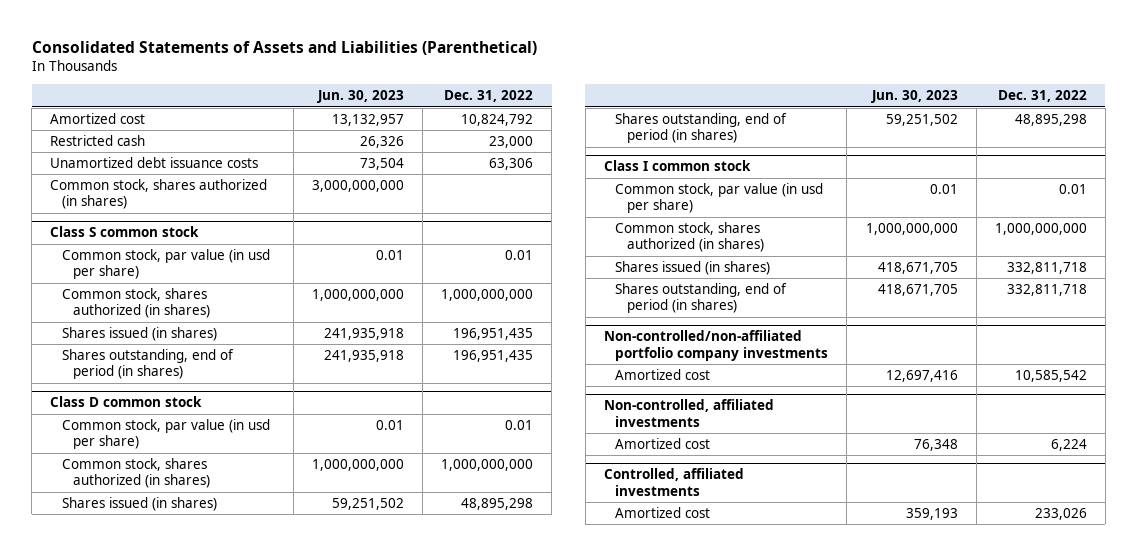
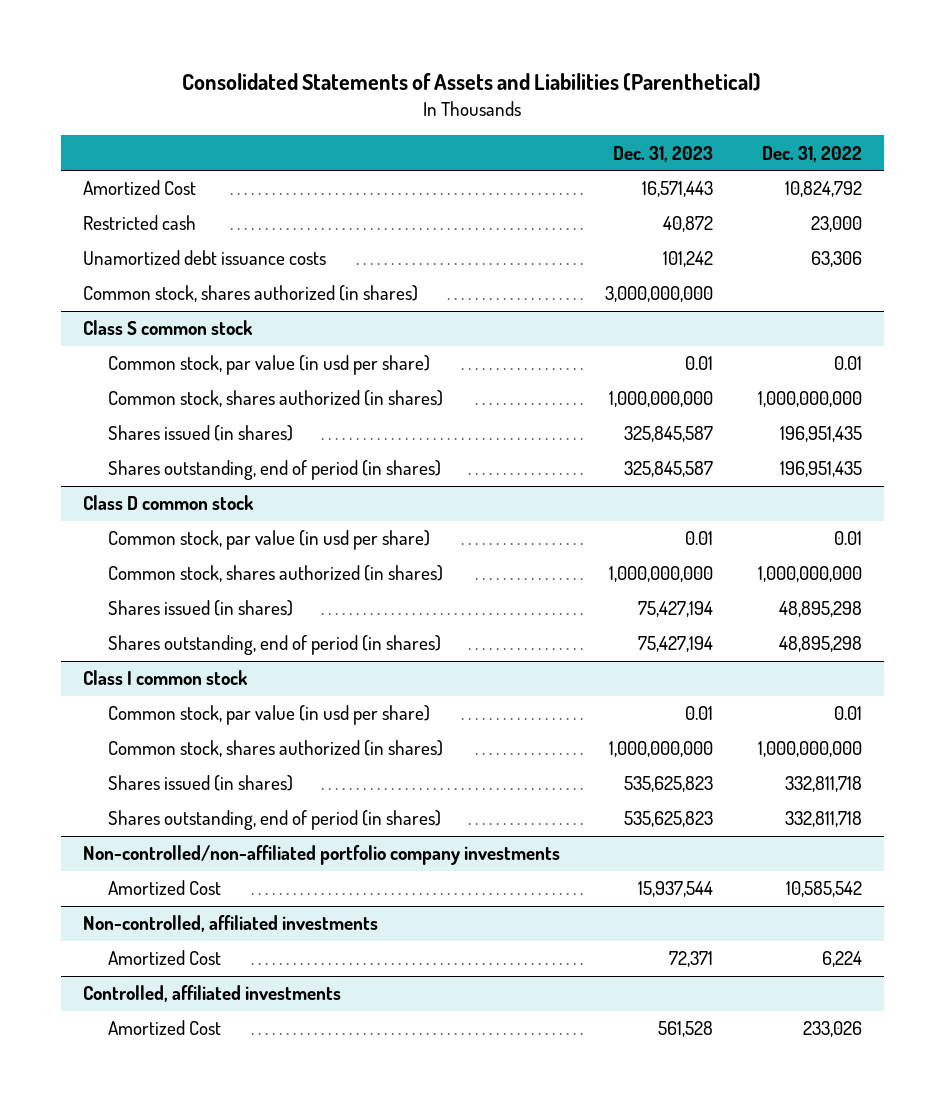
[316,90,404,104] Jun. 30, 2023 -> none
none -> [612,145,713,162] Dec. 31, 2023
[50,113,146,125] Amortized cost -> [83,180,197,196] Amortized Cost
[615,369,711,381] Amortized cost -> [108,880,222,896] Amortized Cost
[615,438,711,450] Amortized cost -> [108,950,222,966] Amortized Cost
[615,507,711,519] Amortized cost -> [108,1020,222,1036] Amortized Cost

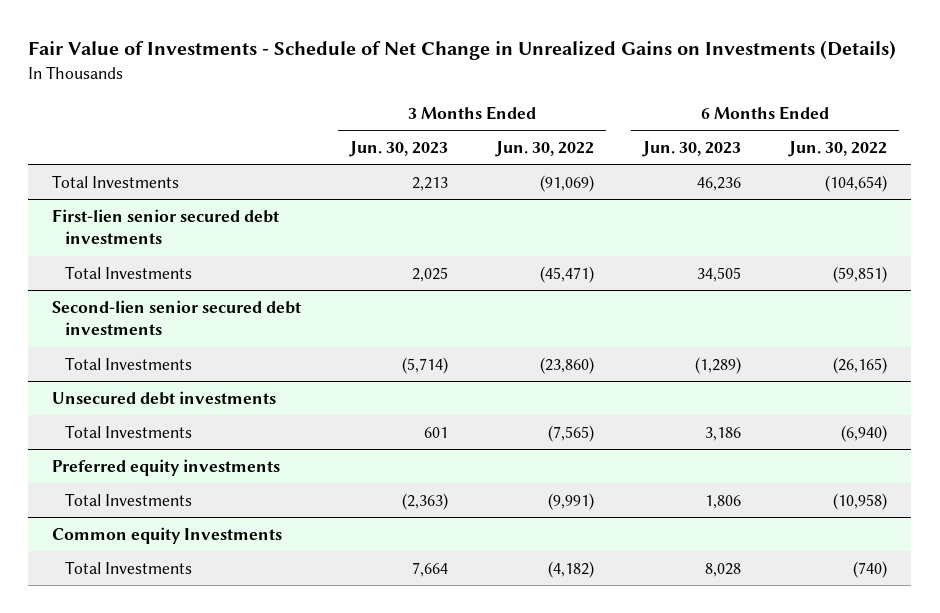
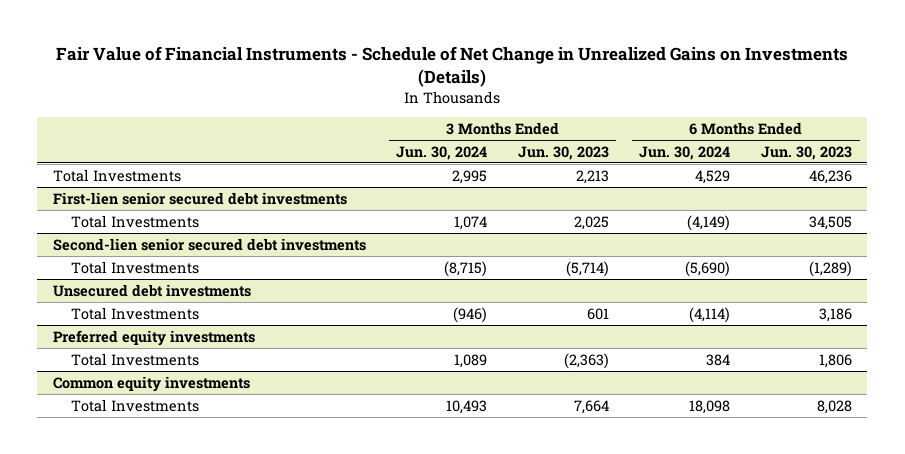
[28,40,897,61] Fair Value of Investments - Schedule of Net Change in Unrealized Gains on Investments (Details) -> [56,46,849,87] Fair Value of Financial Instruments - Schedule of Net Change in Unrealized Gains on Investments (Details)
[495,140,595,157] Jun. 30, 2022 -> none
[788,140,888,157] Jun. 30, 2022 -> none
none -> [396,145,488,160] Jun. 30, 2024
none -> [639,145,731,160] Jun. 30, 2024
[52,526,283,544] Common equity Investments -> [52,375,250,392] Common equity investments

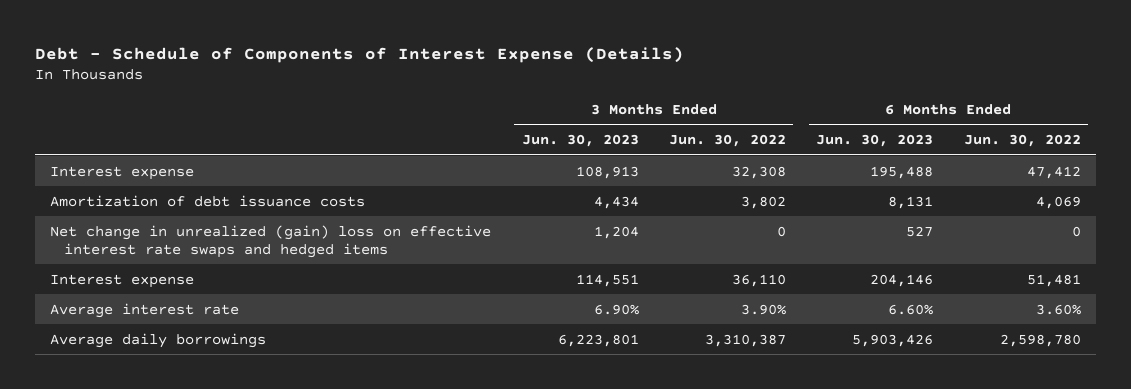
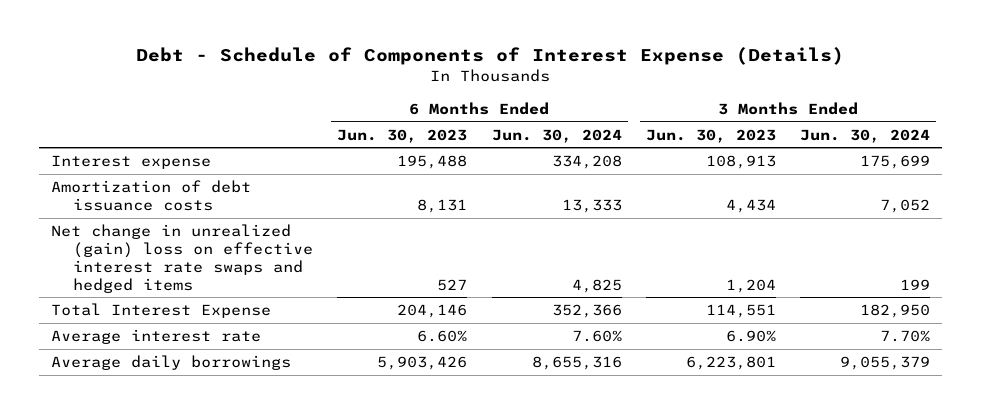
[668,134,786,148] Jun. 30, 2022 -> none
[963,134,1081,148] Jun. 30, 2022 -> none
none -> [491,128,622,143] Jun. 30, 2024
none -> [799,128,930,143] Jun. 30, 2024
[50,273,195,288] Interest expense -> [50,303,271,319] Total Interest Expense

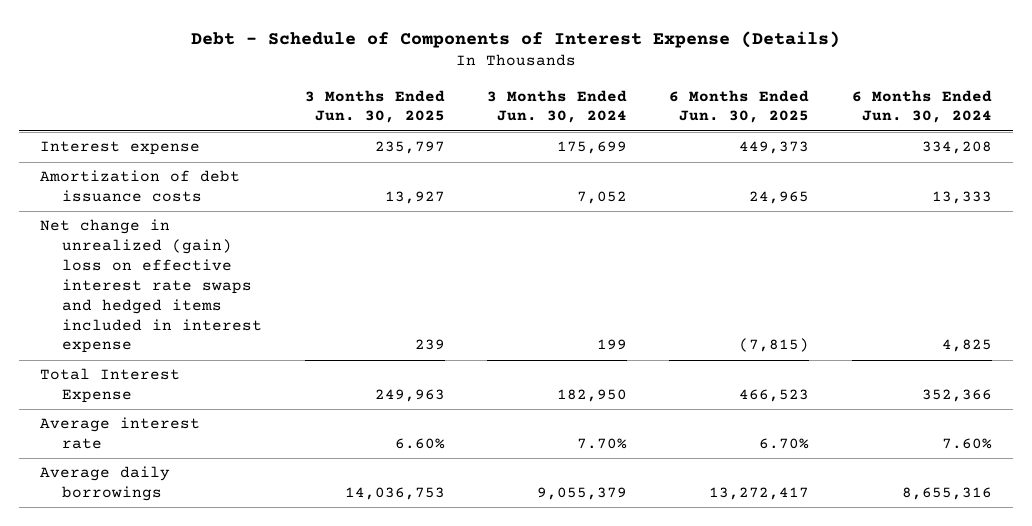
[337,128,468,143] Jun. 30, 2023 -> none
[645,128,776,143] Jun. 30, 2023 -> none
none -> [304,89,445,124] 3 Months Ended Jun. 30, 2025
none -> [669,89,810,124] 6 Months Ended Jun. 30, 2025
[50,224,314,293] Net change in unrealized (gain) loss on effective interest rate swaps and hedged items -> [40,219,263,354] Net change in unrealized (gain) loss on effective interest rate swaps and hedged items included in interest expense

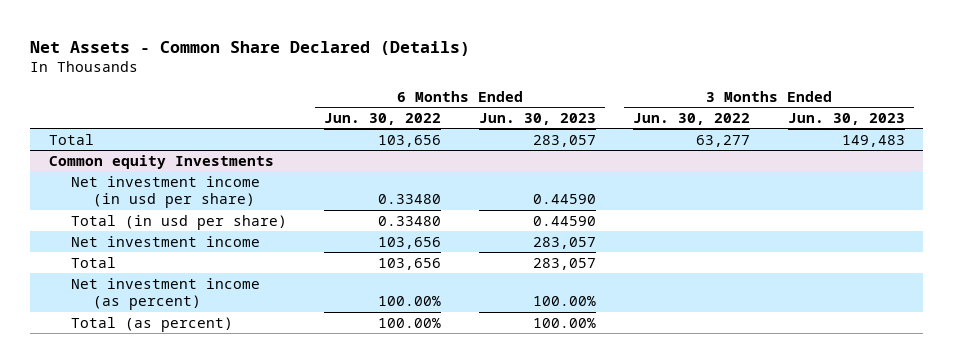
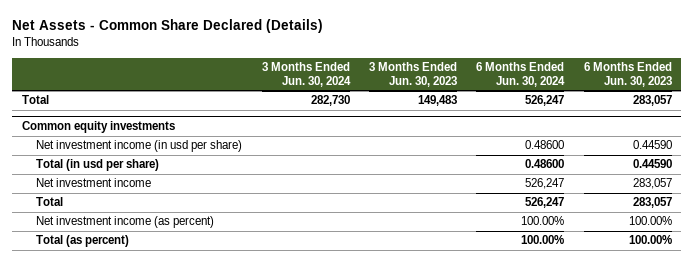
[324,112,442,125] Jun. 30, 2022 -> none
[633,112,751,125] Jun. 30, 2022 -> none
none -> [261,61,351,87] 3 Months Ended Jun. 30, 2024
none -> [476,61,566,87] 6 Months Ended Jun. 30, 2024
[49,154,275,169] Common equity Investments -> [21,121,175,134] Common equity investments

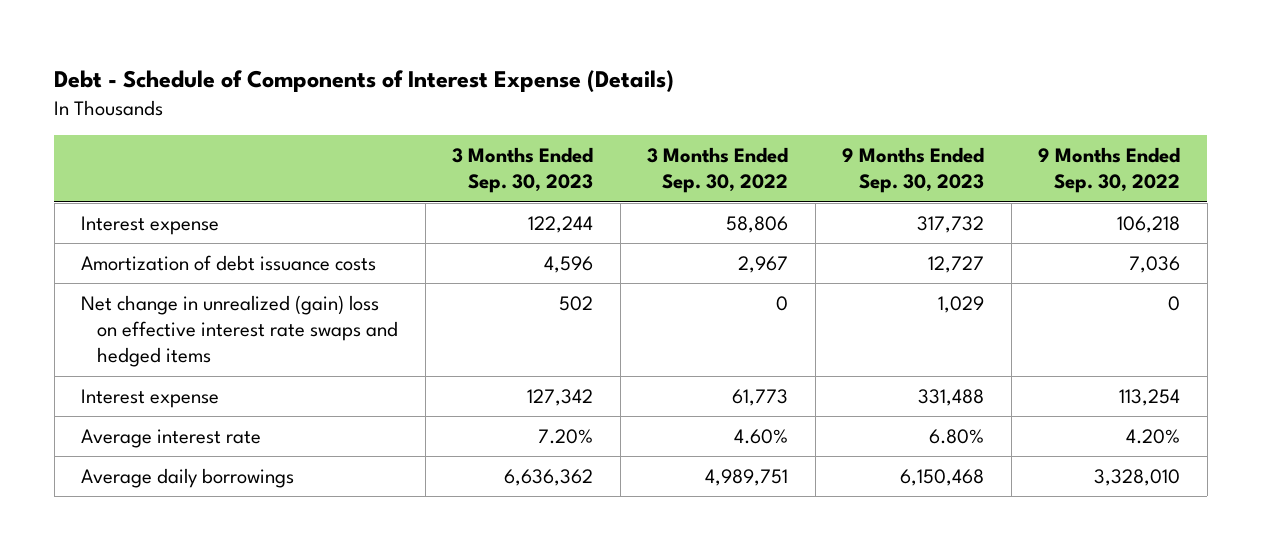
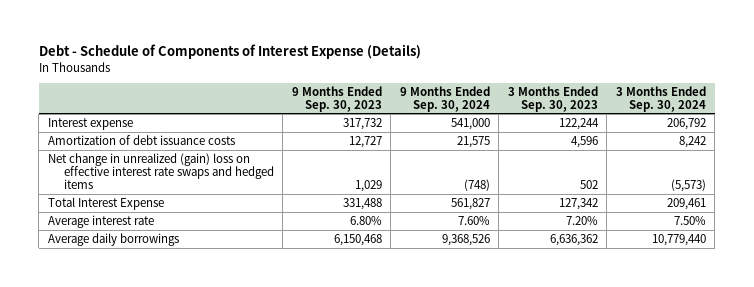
[647,147,789,194] 3 Months Ended Sep. 30, 2022 -> none
[1038,147,1181,194] 9 Months Ended Sep. 30, 2022 -> none
none -> [399,85,490,112] 9 Months Ended Sep. 30, 2024
none -> [615,85,706,112] 3 Months Ended Sep. 30, 2024
[81,388,220,408] Interest expense -> [47,196,164,210] Total Interest Expense

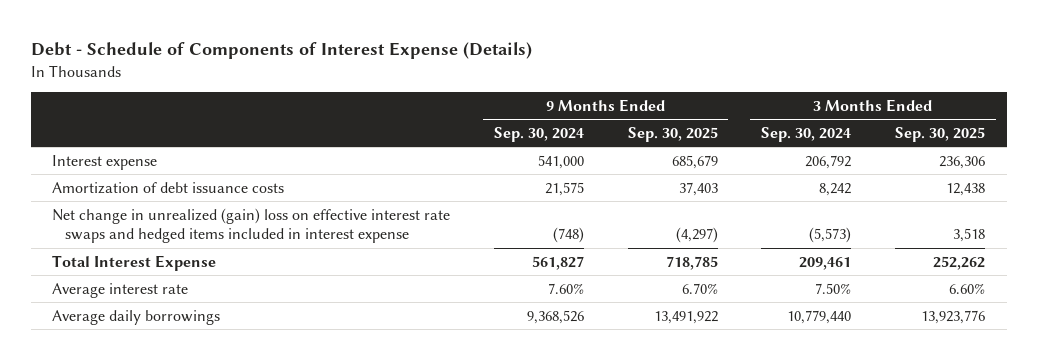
[291,85,382,112] 9 Months Ended Sep. 30, 2023 -> none
[507,85,598,112] 3 Months Ended Sep. 30, 2023 -> none
none -> [627,127,718,143] Sep. 30, 2025
none -> [894,127,985,143] Sep. 30, 2025
[47,152,274,190] Net change in unrealized (gain) loss on effective interest rate swaps and hedged items -> [52,207,451,244] Net change in unrealized (gain) loss on effective interest rate swaps and hedged items included in interest expense

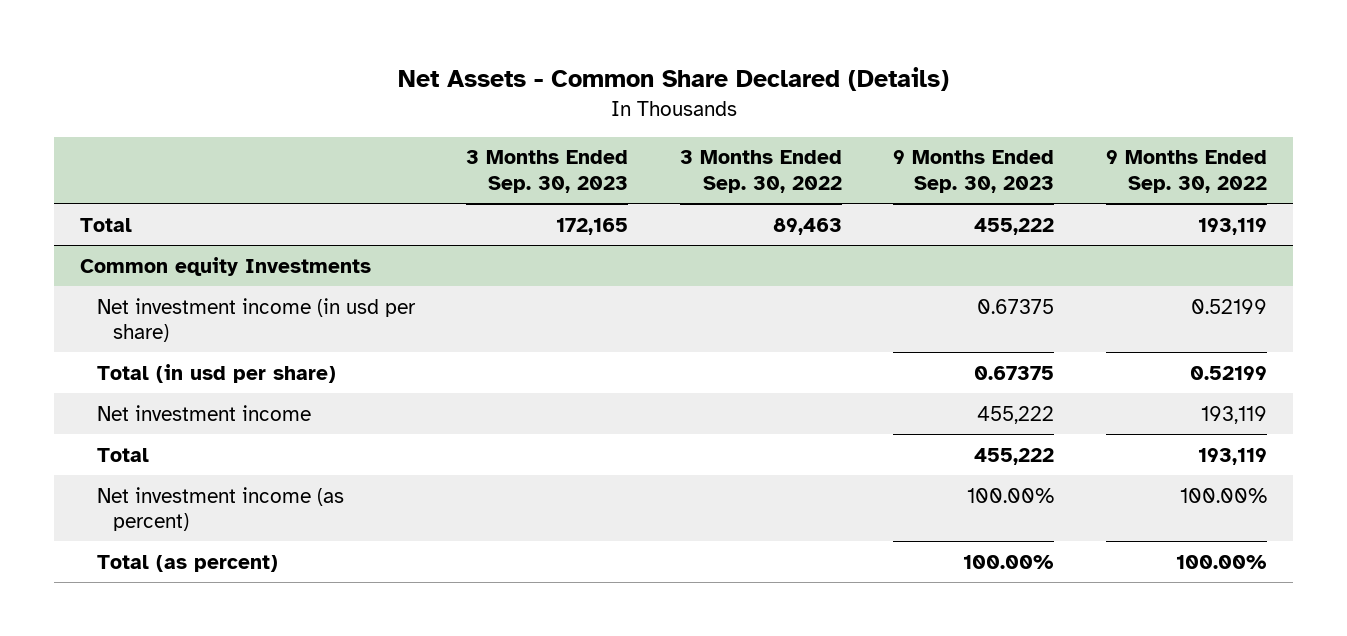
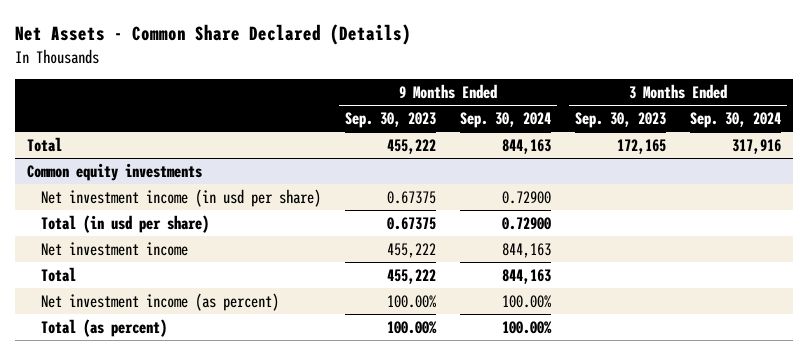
[679,150,842,193] 3 Months Ended Sep. 30, 2022 -> none
[1105,150,1267,193] 9 Months Ended Sep. 30, 2022 -> none
none -> [460,111,552,128] Sep. 30, 2024
none -> [689,111,781,128] Sep. 30, 2024
[80,256,372,276] Common equity Investments -> [26,162,202,181] Common equity investments

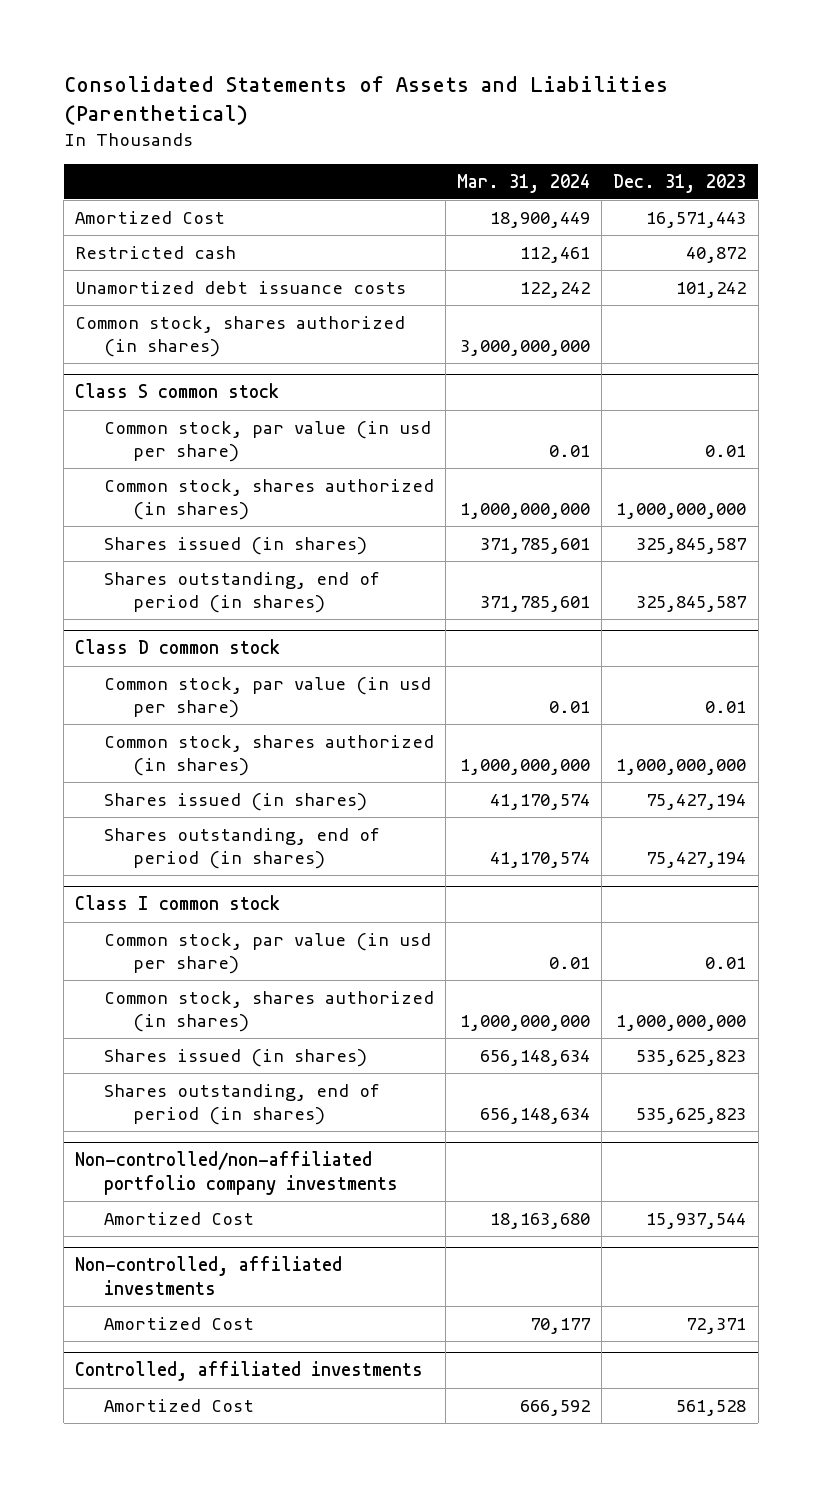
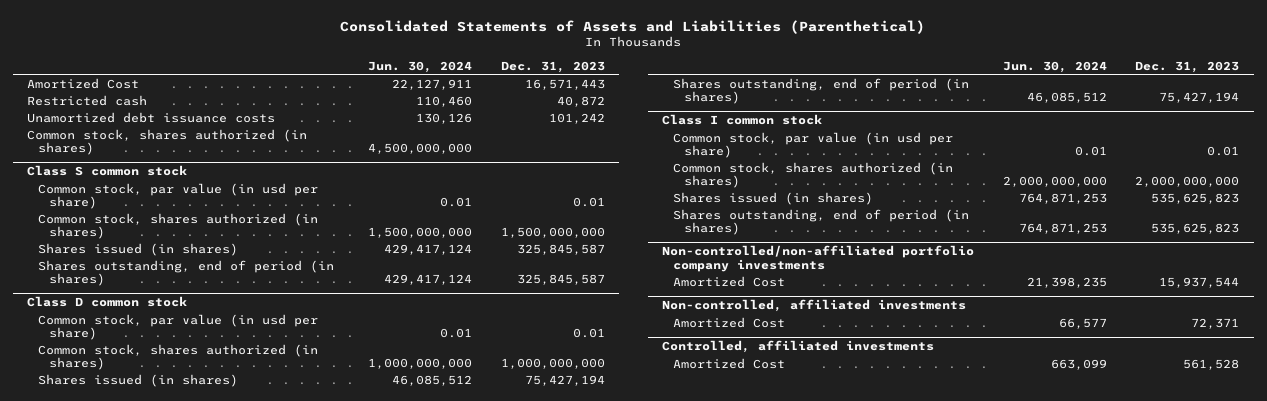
[457,173,591,193] Mar. 31, 2024 -> none
none -> [367,60,472,73] Jun. 30, 2024
[616,503,747,520] 1,000,000,000 -> [500,226,605,238] 1,500,000,000
[616,1015,747,1032] 1,000,000,000 -> [1135,175,1240,187] 2,000,000,000

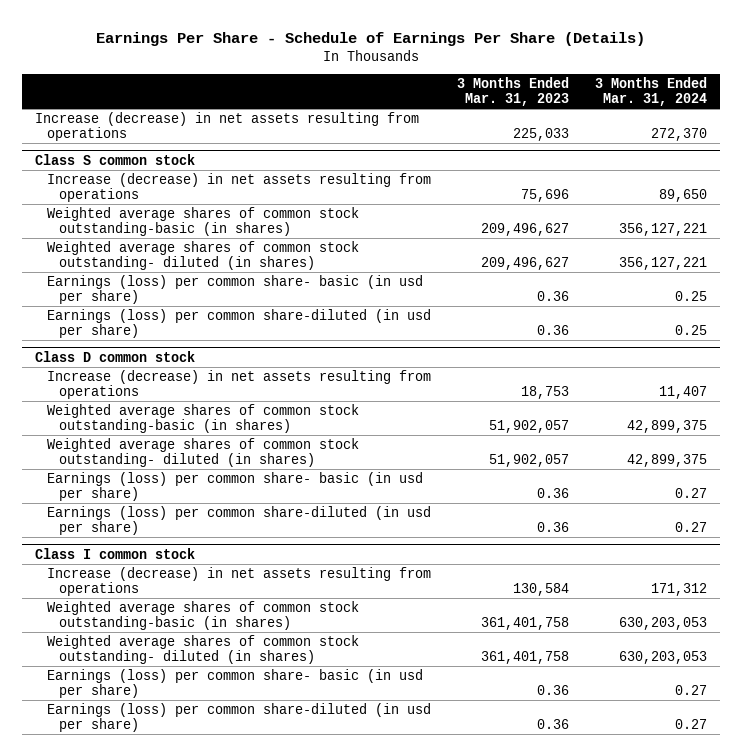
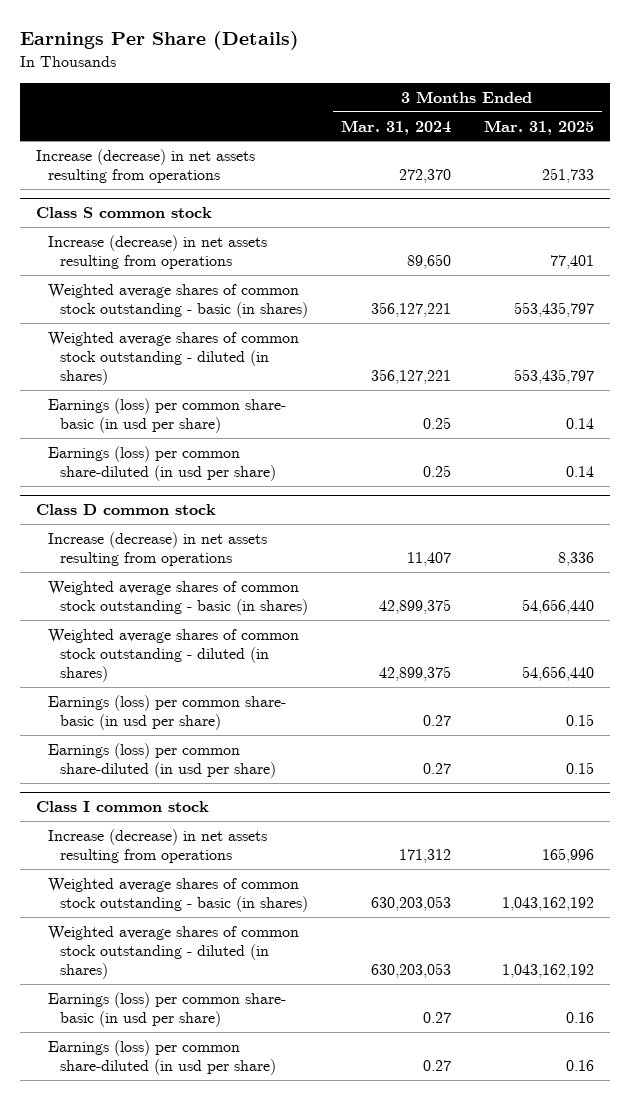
[96,31,646,46] Earnings Per Share - Schedule of Earnings Per Share (Details) -> [20,30,300,50] Earnings Per Share (Details)
[456,76,569,107] 3 Months Ended Mar. 31, 2023 -> none
none -> [483,119,594,135] Mar. 31, 2025
[46,206,359,237] Weighted average shares of common stock outstanding-basic (in shares) -> [48,283,309,318] Weighted average shares of common stock outstanding - basic (in shares)
[46,240,359,271] Weighted average shares of common stock outstanding- diluted (in shares) -> [48,331,300,385] Weighted average shares of common stock outstanding - diluted (in shares)
[46,403,359,434] Weighted average shares of common stock outstanding-basic (in shares) -> [48,580,309,615] Weighted average shares of common stock outstanding - basic (in shares)
[46,437,359,468] Weighted average shares of common stock outstanding- diluted (in shares) -> [48,628,300,682] Weighted average shares of common stock outstanding - diluted (in shares)
[46,600,359,631] Weighted average shares of common stock outstanding-basic (in shares) -> [48,877,309,912] Weighted average shares of common stock outstanding - basic (in shares)
[46,634,359,665] Weighted average shares of common stock outstanding- diluted (in shares) -> [48,925,300,979] Weighted average shares of common stock outstanding - diluted (in shares)

